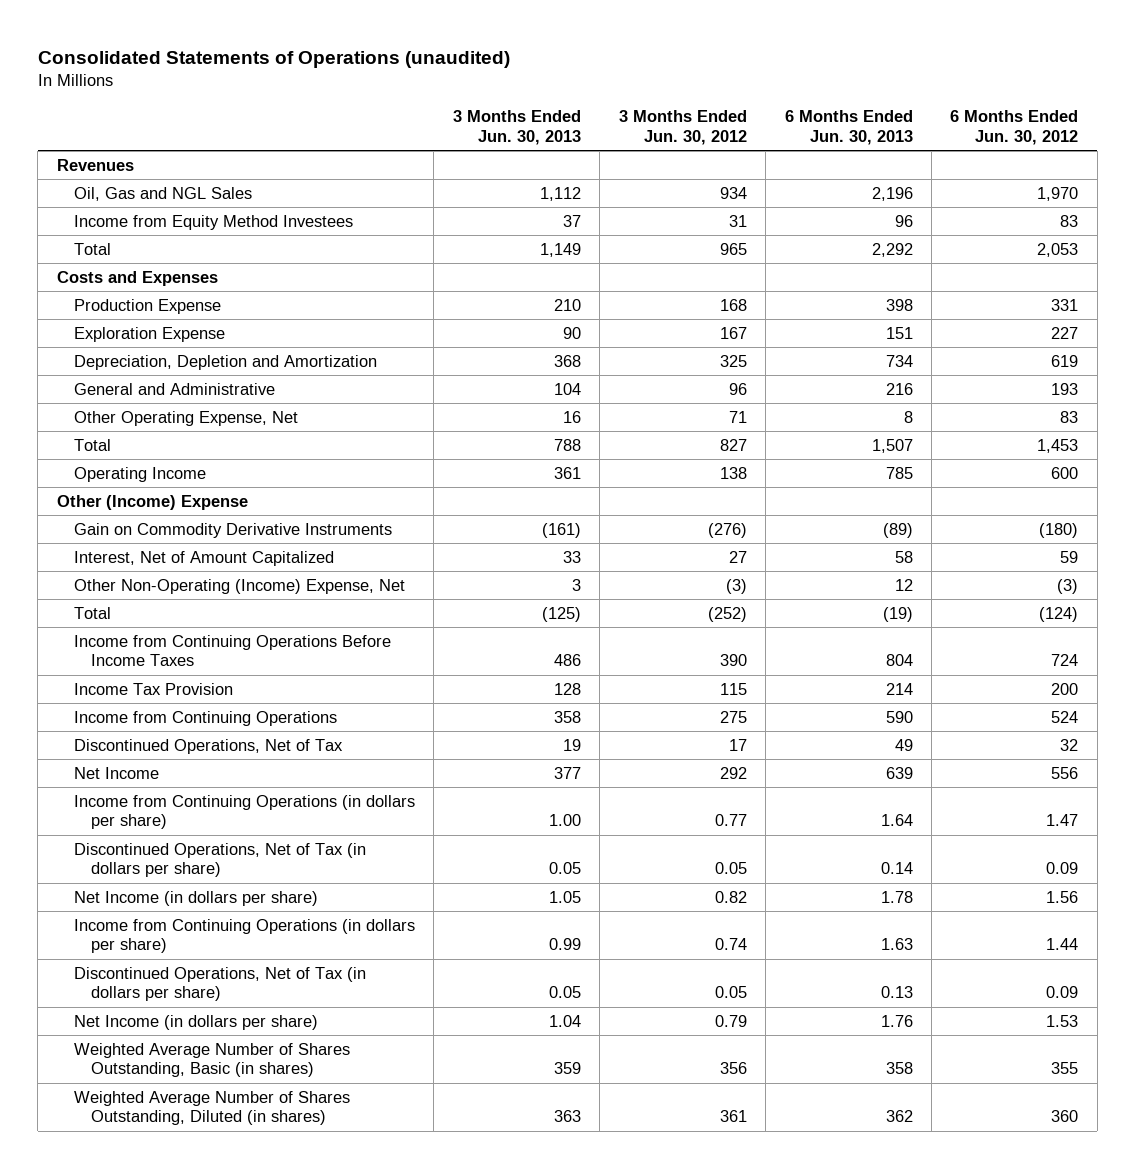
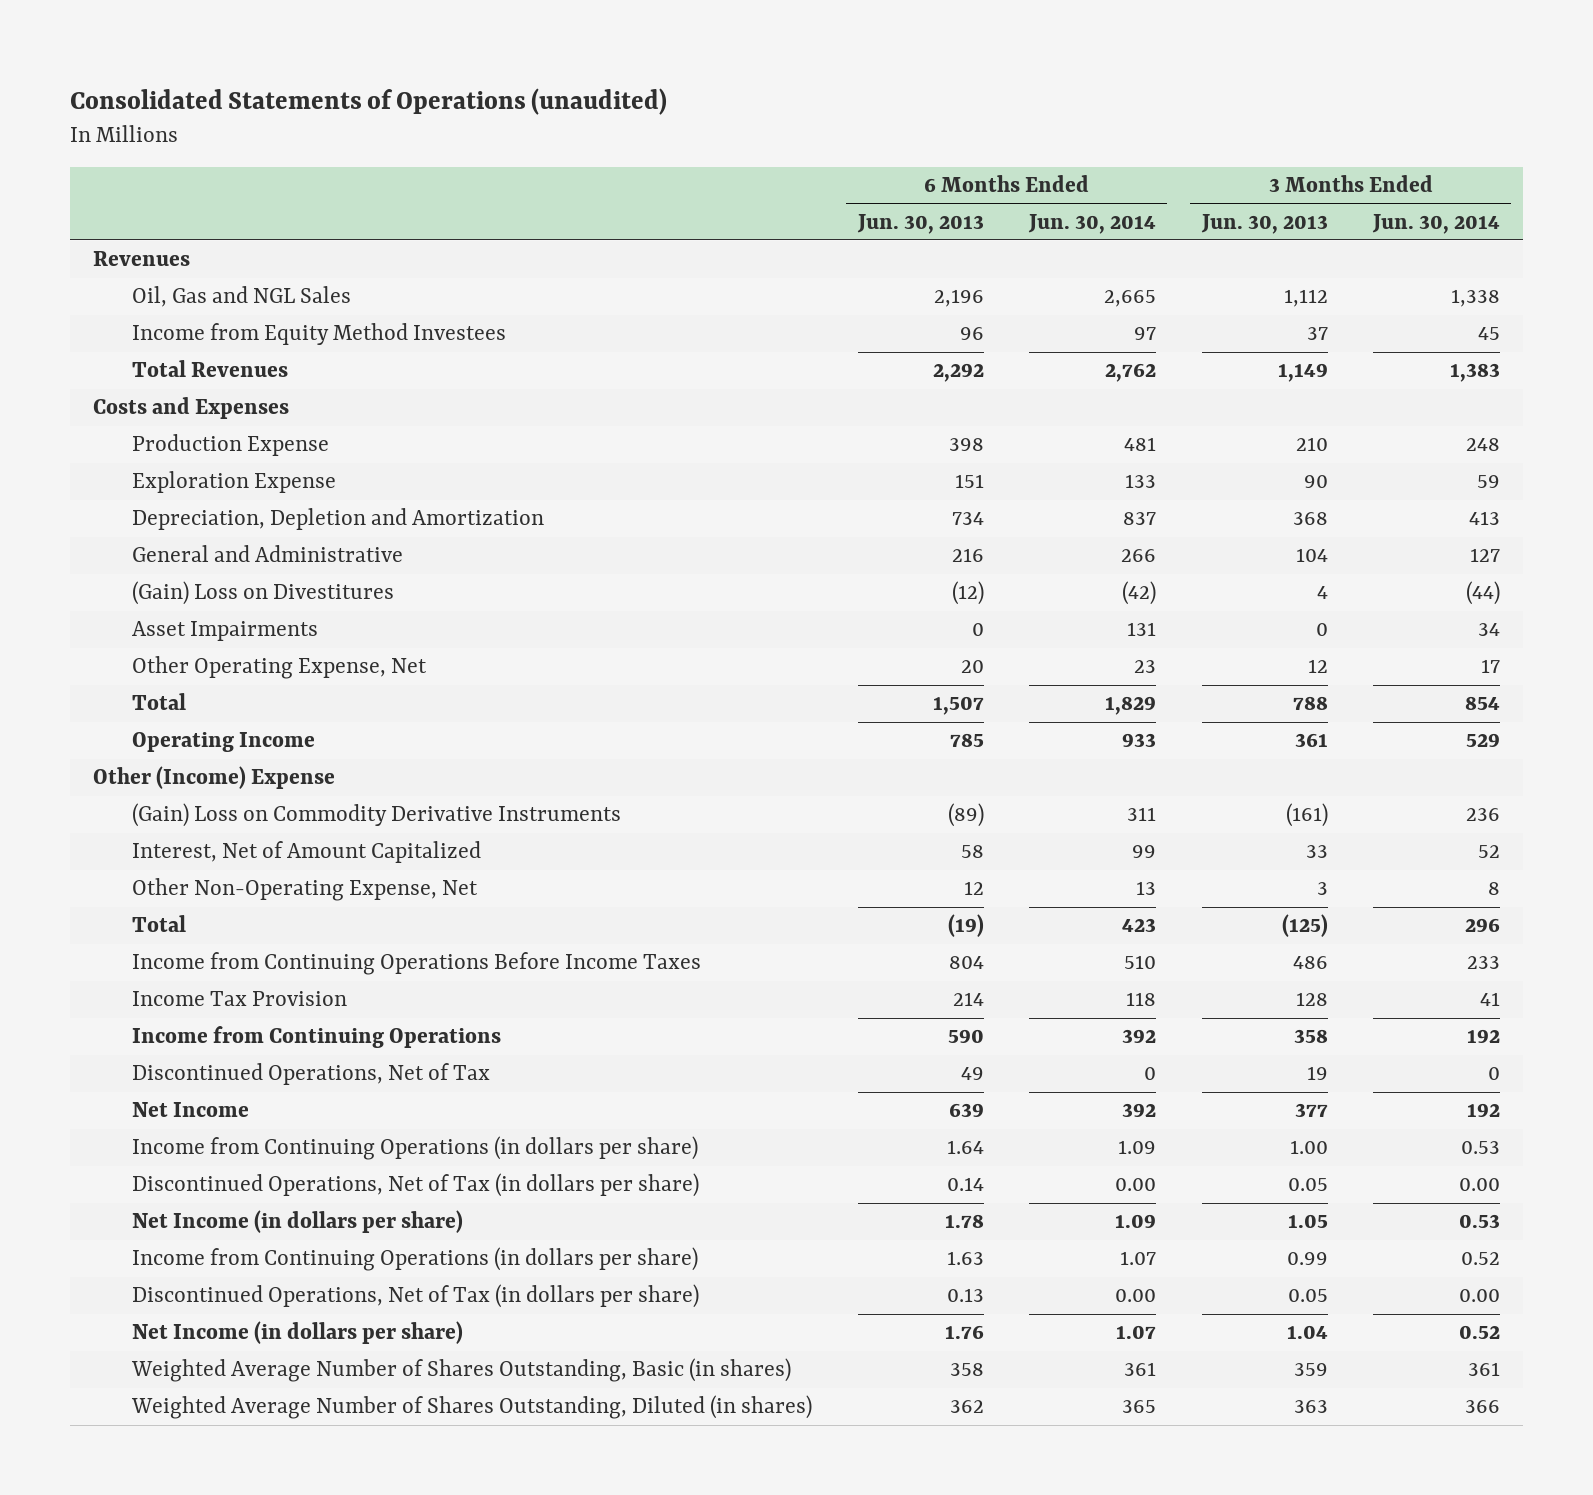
[618,110,747,145] 3 Months Ended Jun. 30, 2012 -> none
[950,110,1079,145] 6 Months Ended Jun. 30, 2012 -> none
none -> [1028,213,1157,234] Jun. 30, 2014
none -> [1371,213,1500,234] Jun. 30, 2014
[74,242,112,255] Total -> [132,360,289,378] Total Revenues
none -> [132,581,395,606] (Gain) Loss on Divestitures
none -> [132,621,319,642] Asset Impairments
[562,410,581,423] 16 -> [1307,659,1328,674] 12
[903,410,913,423] 8 -> [960,660,984,674] 20
[74,522,393,538] Gain on Commodity Derivative Instruments -> [132,803,622,828] (Gain) Loss on Commodity Derivative Instruments
[74,578,406,594] Other Non-Operating (Income) Expense, Net -> [132,878,479,902] Other Non-Operating Expense, Net

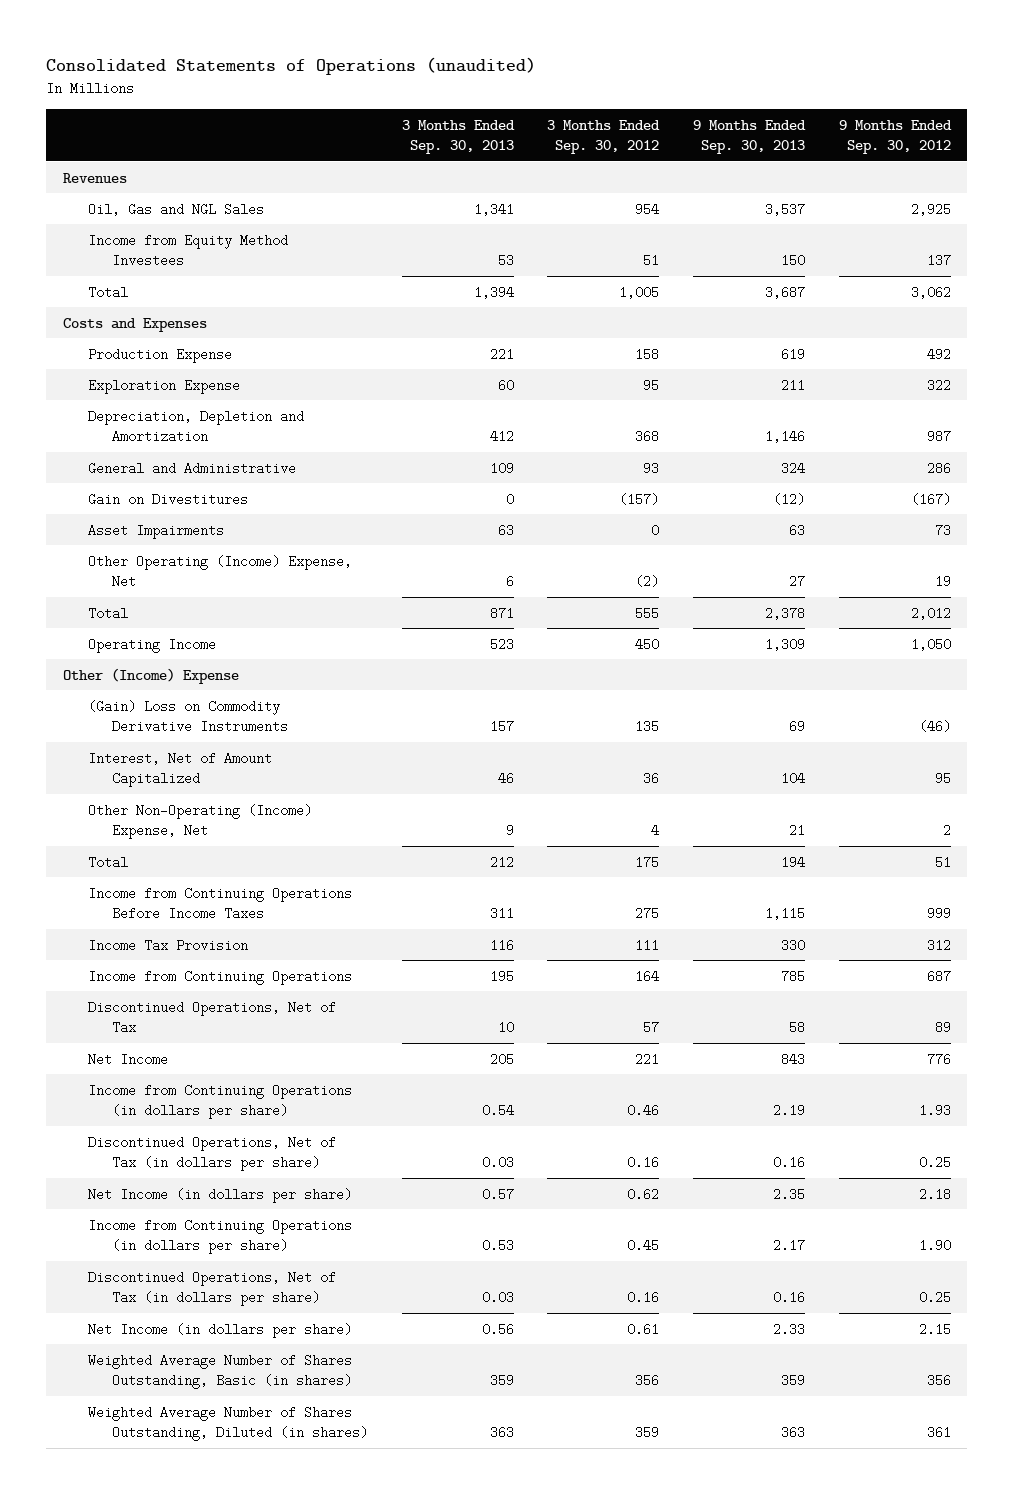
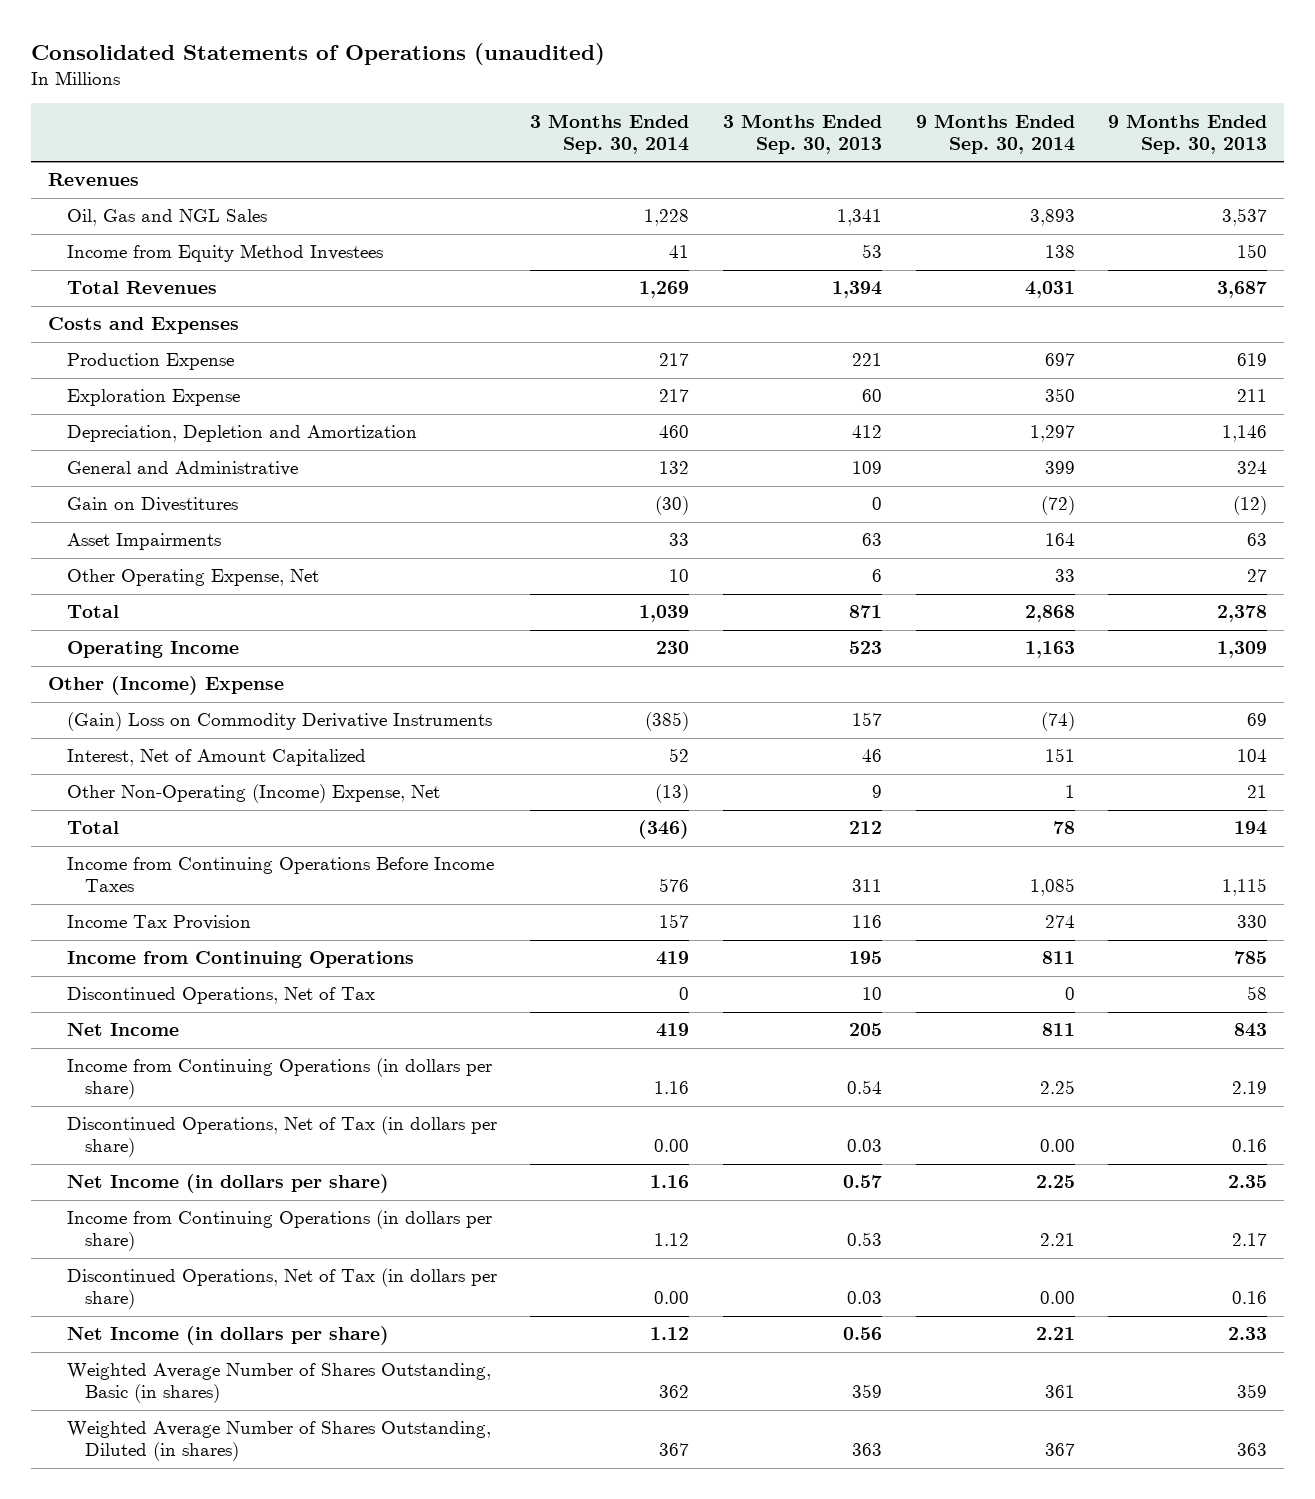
[547,119,661,155] 3 Months Ended Sep. 30, 2012 -> none
[838,119,952,155] 9 Months Ended Sep. 30, 2012 -> none
none -> [530,113,690,154] 3 Months Ended Sep. 30, 2014
none -> [915,113,1075,154] 9 Months Ended Sep. 30, 2014
[87,285,128,299] Total -> [66,281,217,295] Total Revenues
[87,554,352,589] Other Operating (Income) Expense, Net -> [66,569,319,587] Other Operating Expense, Net

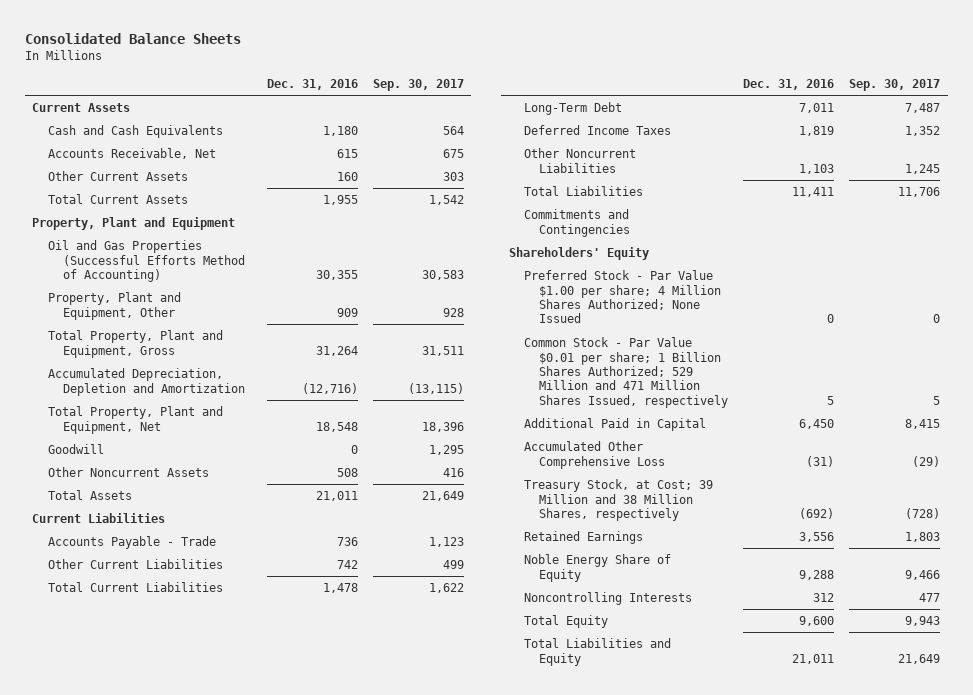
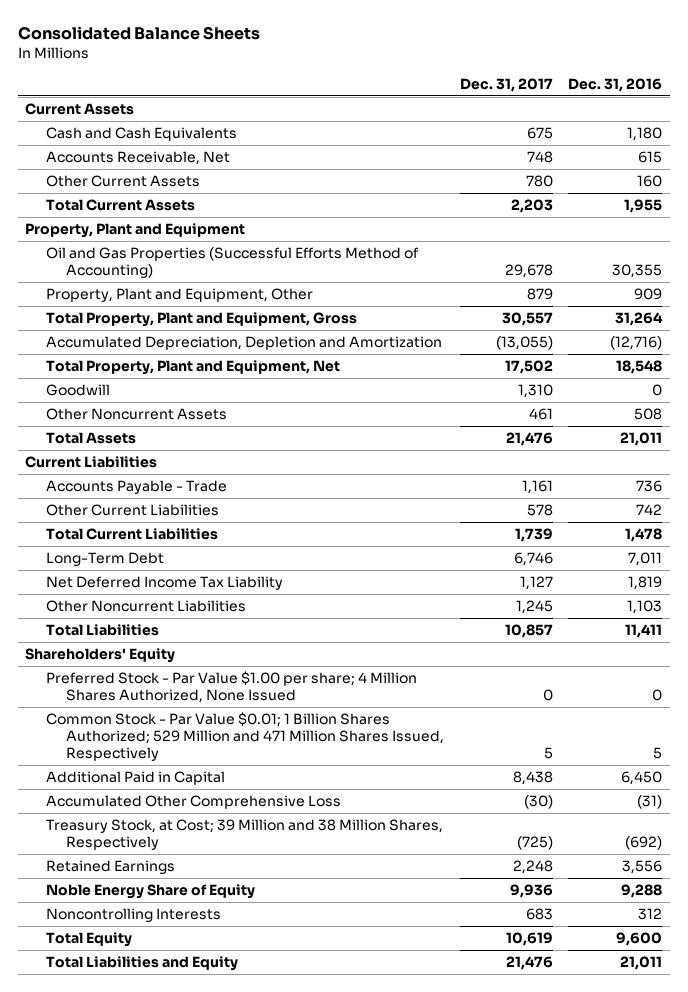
[372,79,464,92] Sep. 30, 2017 -> none
none -> [459,78,553,93] Dec. 31, 2017
[524,125,672,136] Deferred Income Taxes -> [45,576,283,591] Net Deferred Income Tax Liability
[524,209,631,237] Commitments and Contingencies -> none
[524,270,722,324] Preferred Stock - Par Value $1.00 per share; 4 Million Shares Authorized; None Issued -> [45,671,417,704] Preferred Stock - Par Value $1.00 per share; 4 Million Shares Authorized, None Issued
[524,337,729,408] Common Stock - Par Value $0.01 per share; 1 Billion Shares Authorized; 529 Million and 471 Million Shares Issued, respectively -> [45,712,444,762] Common Stock - Par Value $0.01; 1 Billion Shares Authorized; 529 Million and 471 Million Shares Issued, Respectively
[524,479,714,521] Treasury Stock, at Cost; 39 Million and 38 Million Shares, respectively -> [45,819,443,851] Treasury Stock, at Cost; 39 Million and 38 Million Shares, Respectively

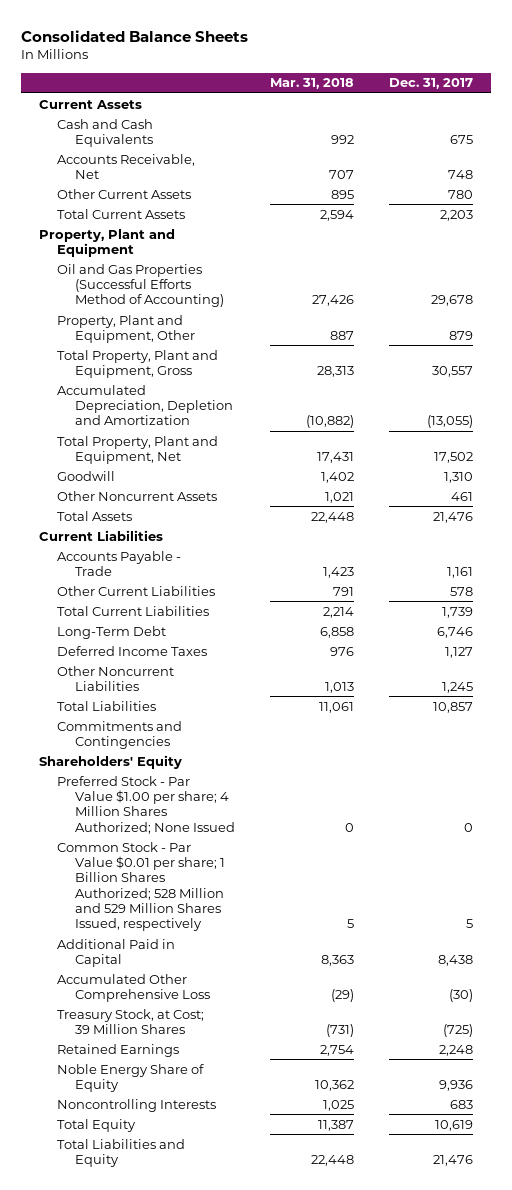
[568,78,663,93] Dec. 31, 2016 -> none
none -> [270,78,355,90] Mar. 31, 2018
[45,576,283,591] Net Deferred Income Tax Liability -> [56,645,207,656] Deferred Income Taxes
none -> [56,720,182,749] Commitments and Contingencies
[45,671,417,704] Preferred Stock - Par Value $1.00 per share; 4 Million Shares Authorized, None Issued -> [56,775,235,834] Preferred Stock - Par Value $1.00 per share; 4 Million Shares Authorized; None Issued
[45,712,444,762] Common Stock - Par Value $0.01; 1 Billion Shares Authorized; 529 Million and 471 Million Shares Issued, Respectively -> [56,841,225,932] Common Stock - Par Value $0.01 per share; 1 Billion Shares Authorized; 528 Million and 529 Million Shares Issued, respectively
[45,819,443,851] Treasury Stock, at Cost; 39 Million and 38 Million Shares, Respectively -> [56,1008,204,1034] Treasury Stock, at Cost; 39 Million Shares

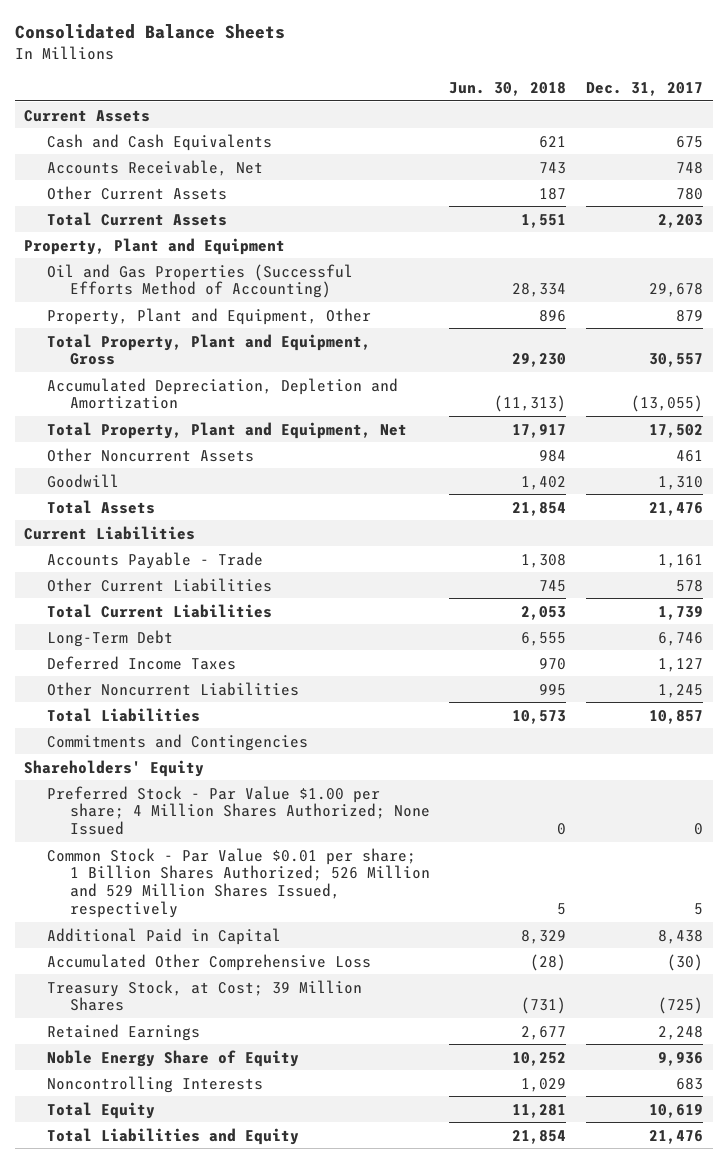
[270,78,355,90] Mar. 31, 2018 -> none
none -> [449,81,567,96] Jun. 30, 2018
[56,470,115,481] Goodwill -> [46,473,119,488] Goodwill
[56,841,225,932] Common Stock - Par Value $0.01 per share; 1 Billion Shares Authorized; 528 Million and 529 Million Shares Issued, respectively -> [46,847,430,919] Common Stock - Par Value $0.01 per share; 1 Billion Shares Authorized; 526 Million and 529 Million Shares Issued, respectively

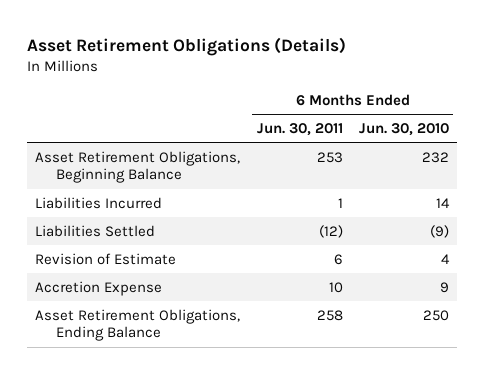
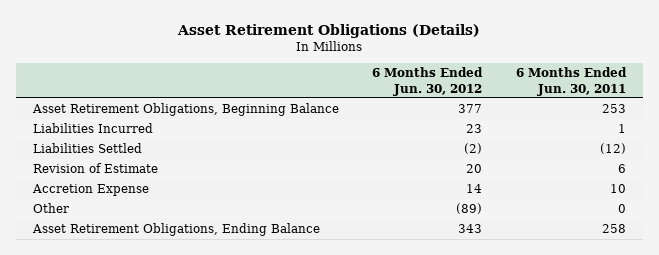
[358,122,449,136] Jun. 30, 2010 -> none
none -> [372,67,484,96] 6 Months Ended Jun. 30, 2012
none -> [32,203,69,214] Other

